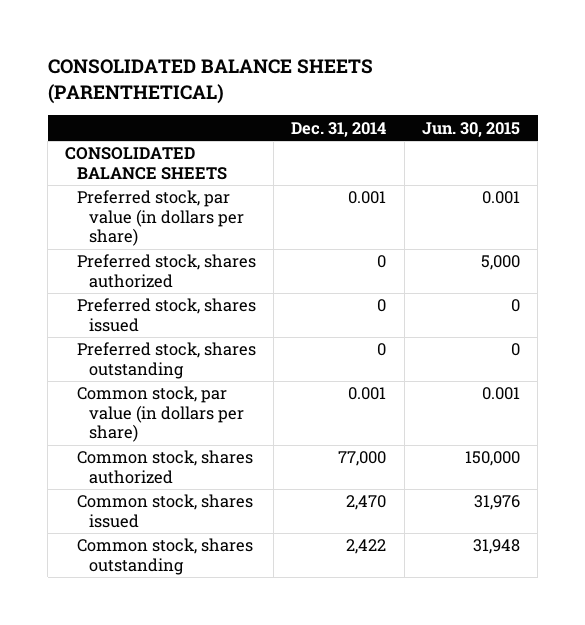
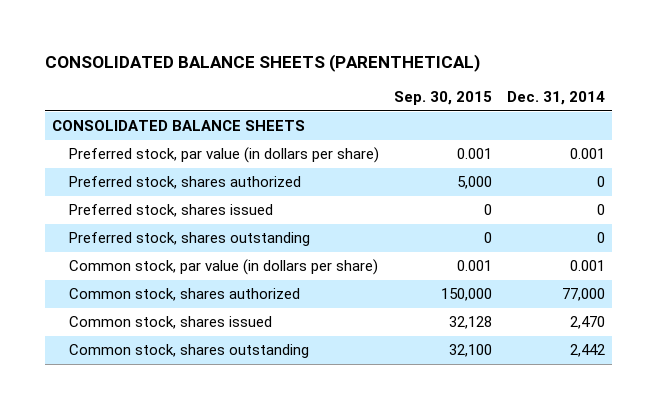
[421,121,520,137] Jun. 30, 2015 -> none
none -> [393,91,492,106] Sep. 30, 2015
[346,539,387,555] 2,422 -> [569,344,605,358] 2,442

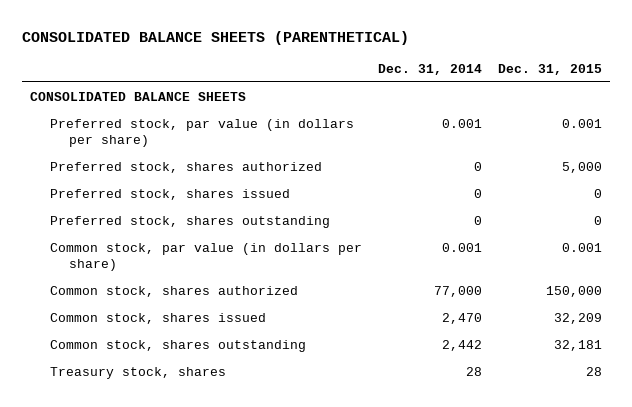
[393,91,492,106] Sep. 30, 2015 -> none
none -> [498,63,603,75] Dec. 31, 2015
none -> [49,366,226,379] Treasury stock, shares

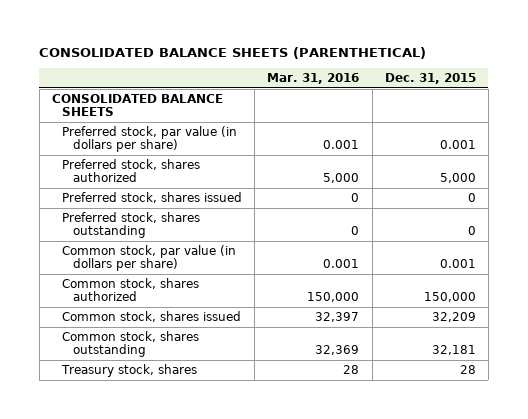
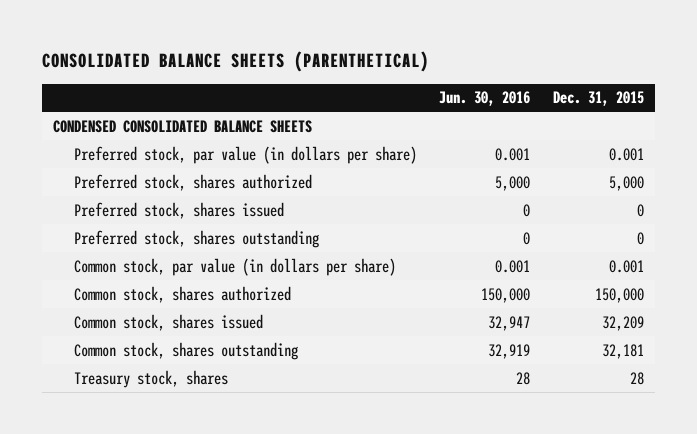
[267,73,360,85] Mar. 31, 2016 -> none
none -> [439,91,531,107] Jun. 30, 2016
[51,94,223,117] CONSOLIDATED BALANCE SHEETS -> [53,119,313,133] CONDENSED CONSOLIDATED BALANCE SHEETS

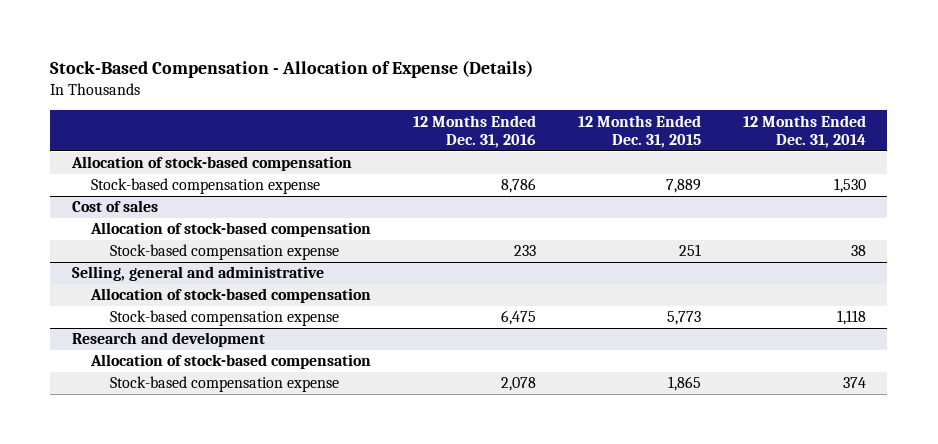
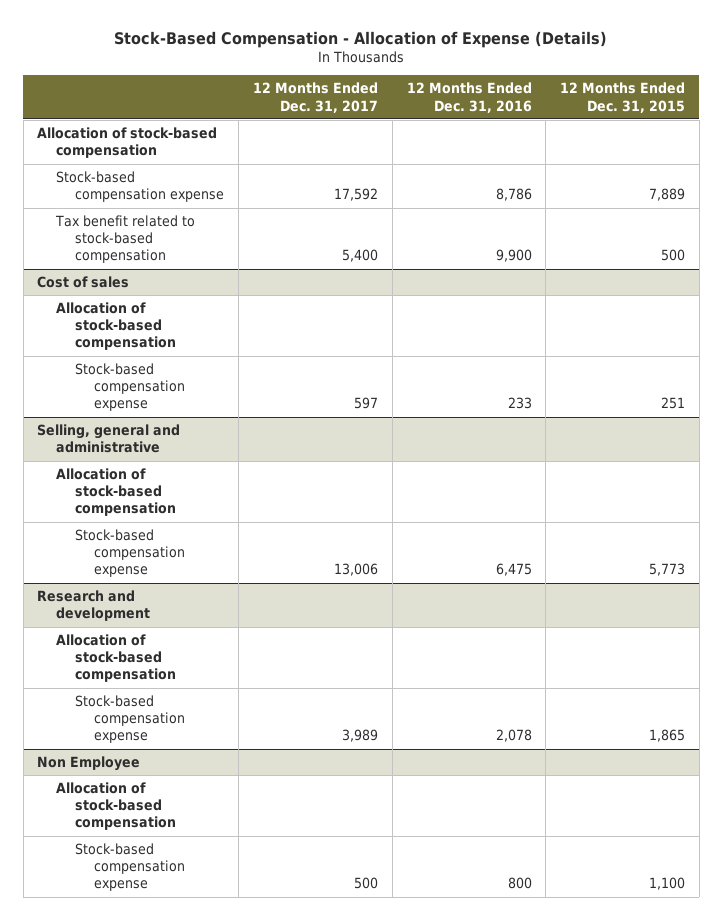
[743,114,867,148] 12 Months Ended Dec. 31, 2014 -> none
none -> [253,82,379,113] 12 Months Ended Dec. 31, 2017
none -> [55,215,196,264] Tax benefit related to stock-based compensation
none -> [37,756,141,772] Non Employee
none -> [56,782,177,831] Allocation of stock-based compensation
none -> [75,843,186,892] Stock-based compensation expense

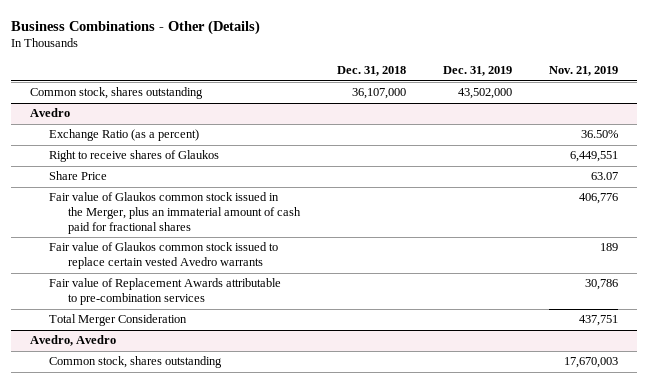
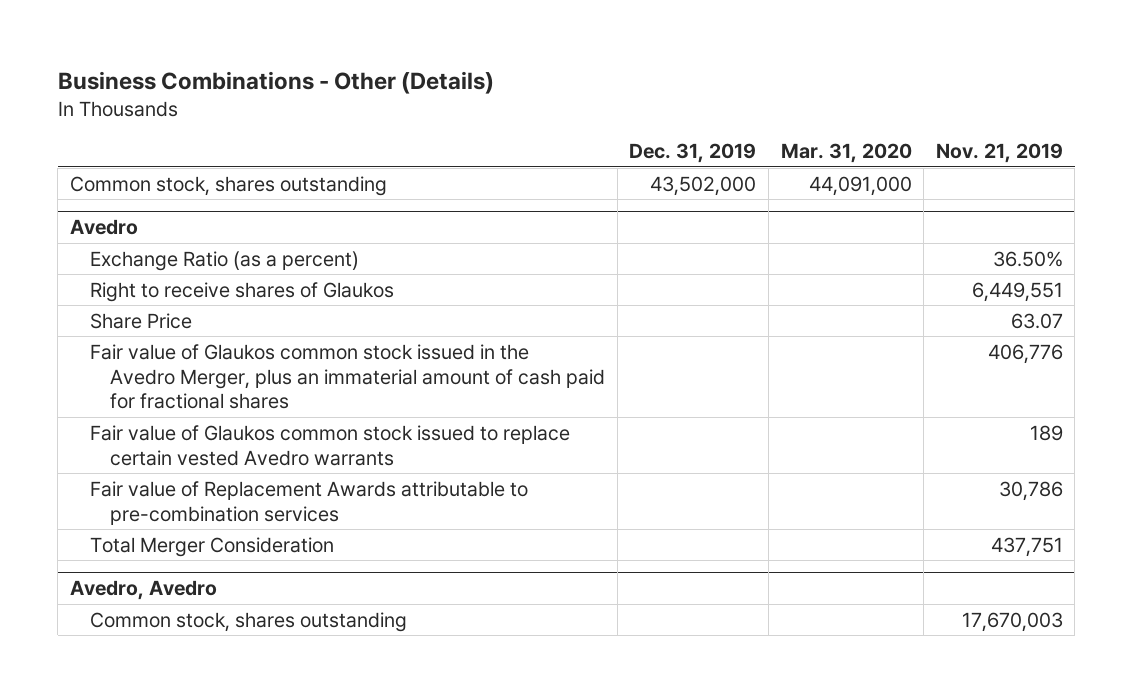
[337,66,407,77] Dec. 31, 2018 -> none
none -> [780,143,912,164] Mar. 31, 2020
[49,192,302,235] Fair value of Glaukos common stock issued in the Merger, plus an immaterial amount of cash paid for fractional shares -> [90,343,606,410] Fair value of Glaukos common stock issued in the Avedro Merger, plus an immaterial amount of cash paid for fractional shares

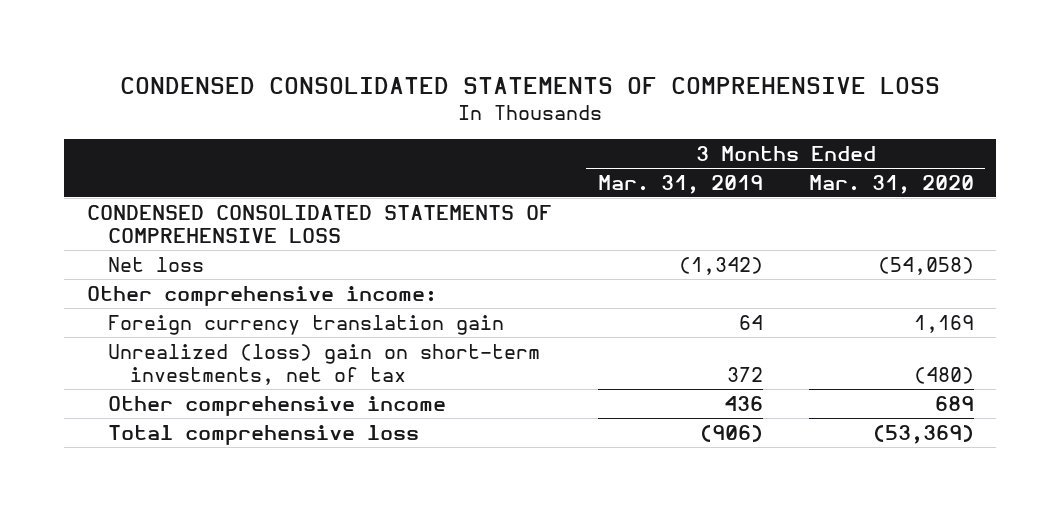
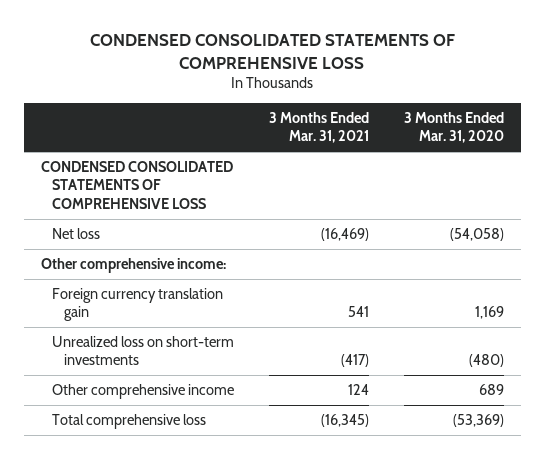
[597,174,763,194] Mar. 31, 2019 -> none
none -> [268,111,369,144] 3 Months Ended Mar. 31, 2021
[108,343,541,385] Unrealized (loss) gain on short-term investments, net of tax -> [52,335,235,366] Unrealized loss on short-term investments

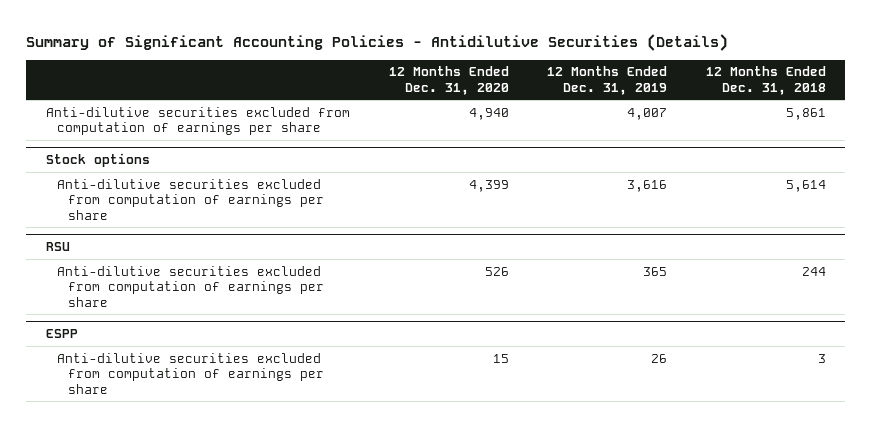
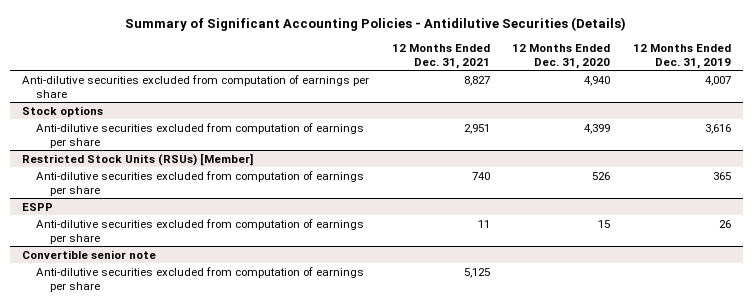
[705,66,826,96] 12 Months Ended Dec. 31, 2018 -> none
none -> [391,43,490,69] 12 Months Ended Dec. 31, 2021
[45,242,70,252] RSU -> [21,152,253,166] Restricted Stock Units (RSUs) [Member]
none -> [21,249,156,259] Convertible senior note
none -> [35,266,364,292] Anti-dilutive securities excluded from computation of earnings per share

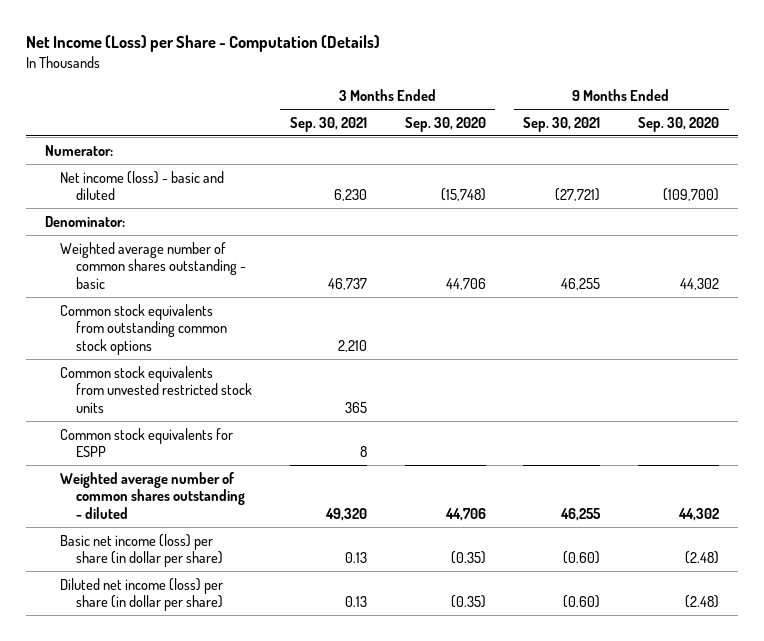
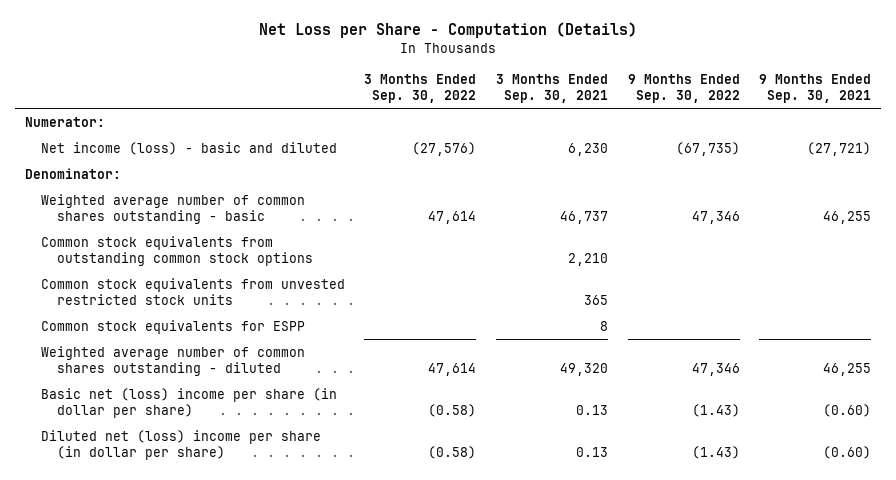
[25,35,380,53] Net Income (Loss) per Share - Computation (Details) -> [258,22,637,39] Net Loss per Share - Computation (Details)
[404,116,486,132] Sep. 30, 2020 -> none
[638,116,720,132] Sep. 30, 2020 -> none
none -> [364,73,477,103] 3 Months Ended Sep. 30, 2022
none -> [627,73,740,103] 9 Months Ended Sep. 30, 2022
[60,533,224,568] Basic net income (loss) per share (in dollar per share) -> [40,387,337,419] Basic net (loss) income per share (in dollar per share)
[60,577,224,612] Diluted net income (loss) per share (in dollar per share) -> [40,429,321,461] Diluted net (loss) income per share (in dollar per share)

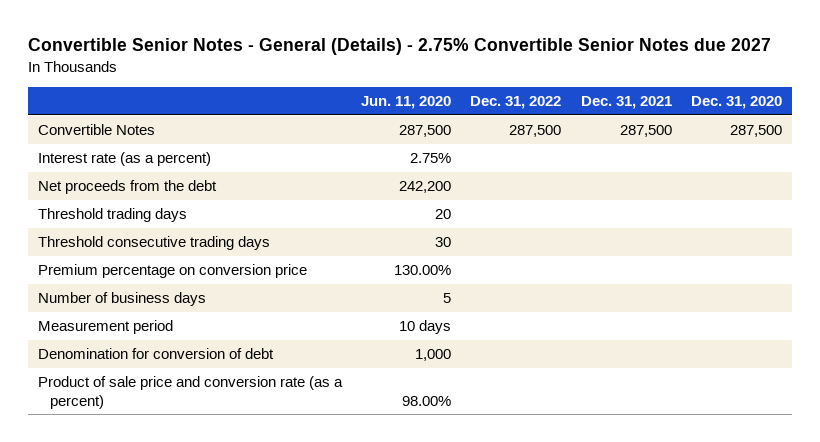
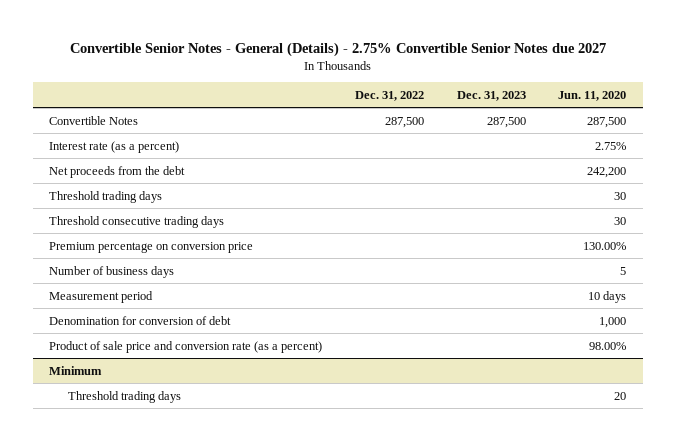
[580,96,672,110] Dec. 31, 2021 -> none
[690,96,782,110] Dec. 31, 2020 -> none
none -> [456,90,526,101] Dec. 31, 2023
[434,209,451,220] 20 -> [614,191,627,200] 30
none -> [49,365,103,375] Minimum
none -> [67,390,181,403] Threshold trading days

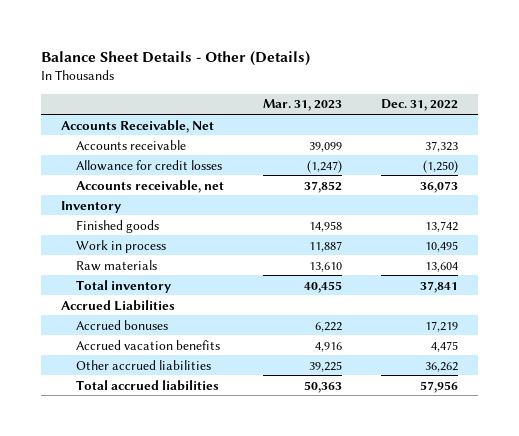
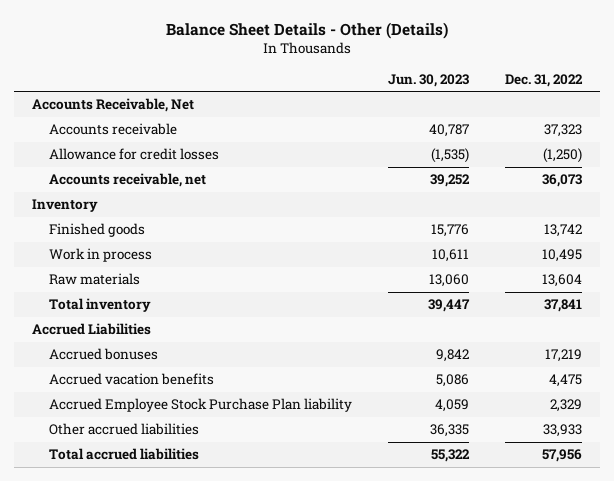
[262,99,342,112] Mar. 31, 2023 -> none
none -> [388,73,470,87] Jun. 30, 2023
none -> [49,398,353,413] Accrued Employee Stock Purchase Plan liability
[425,361,459,372] 36,262 -> [542,424,582,438] 33,933

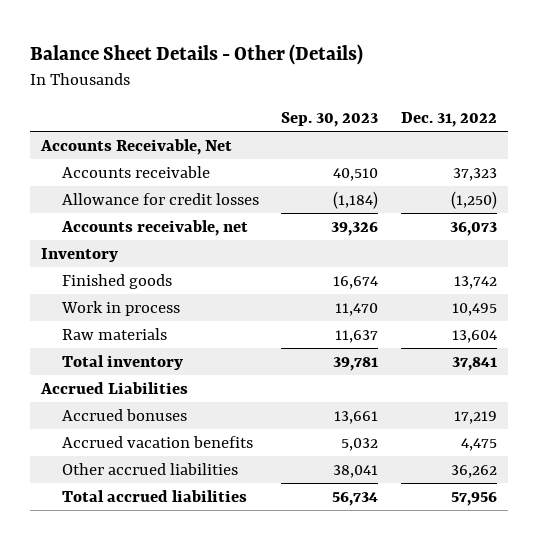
[388,73,470,87] Jun. 30, 2023 -> none
none -> [281,111,379,127] Sep. 30, 2023
[49,398,353,413] Accrued Employee Stock Purchase Plan liability -> none
[542,424,582,438] 33,933 -> [450,465,497,479] 36,262

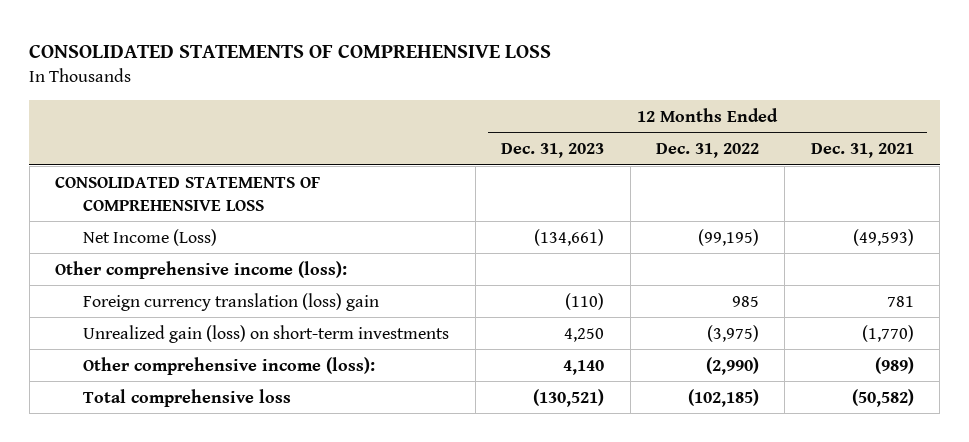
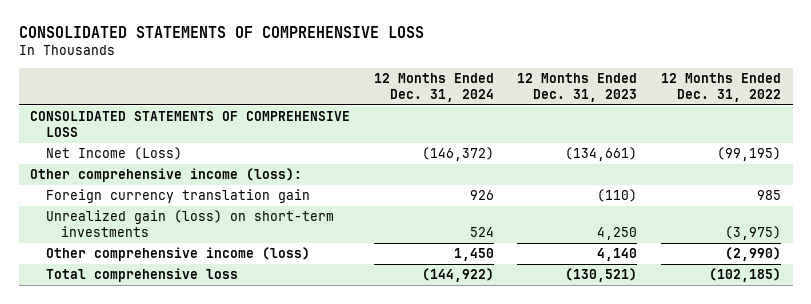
[810,143,914,159] Dec. 31, 2021 -> none
none -> [373,73,494,102] 12 Months Ended Dec. 31, 2024
[83,292,380,311] Foreign currency translation (loss) gain -> [45,189,310,204] Foreign currency translation gain
[83,356,376,375] Other comprehensive income (loss): -> [45,247,310,262] Other comprehensive income (loss)

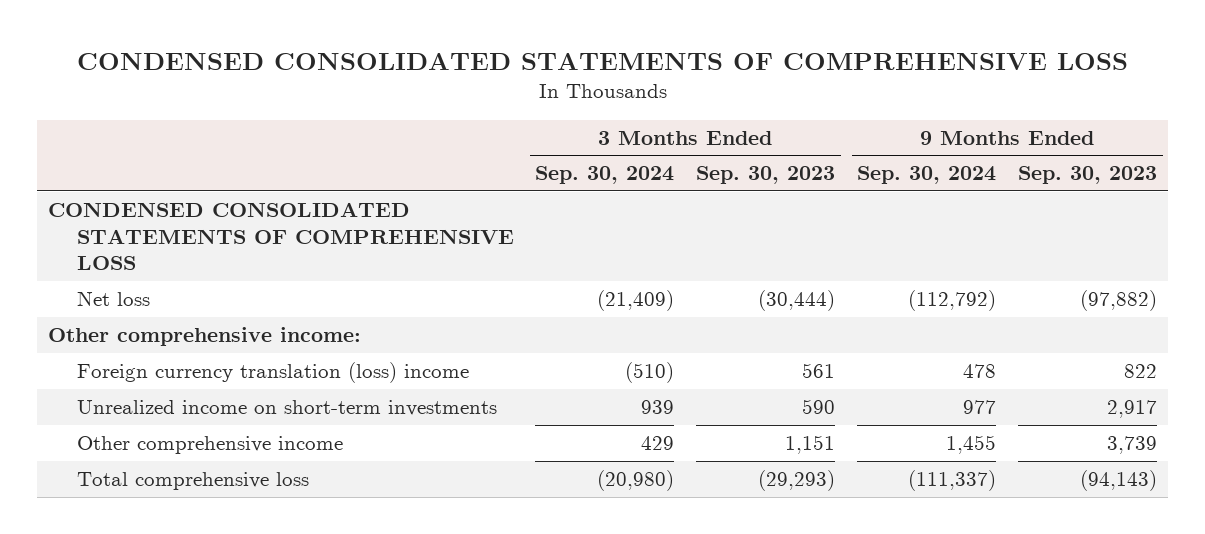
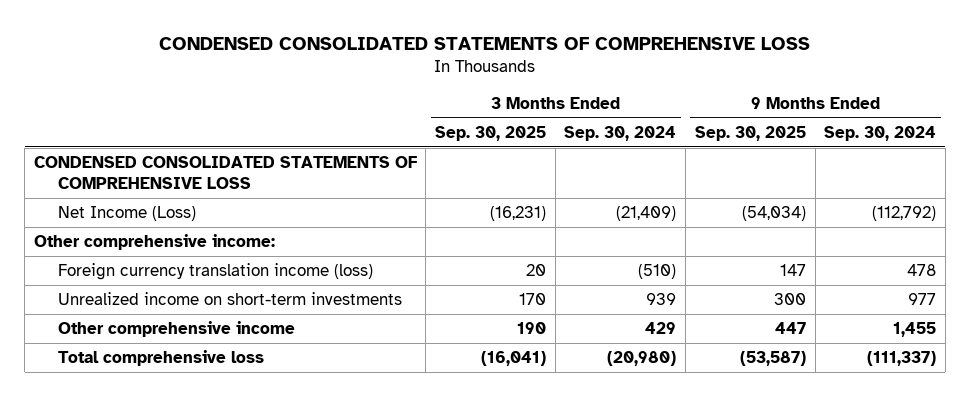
[696,166,836,185] Sep. 30, 2023 -> none
[1018,166,1158,185] Sep. 30, 2023 -> none
none -> [435,125,547,141] Sep. 30, 2025
none -> [694,125,806,141] Sep. 30, 2025
[76,291,150,307] Net loss -> [57,206,196,222] Net Income (Loss)
[76,362,469,384] Foreign currency translation (loss) income -> [57,263,373,281] Foreign currency translation income (loss)

